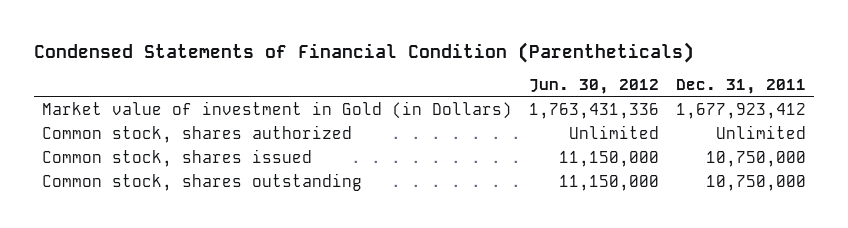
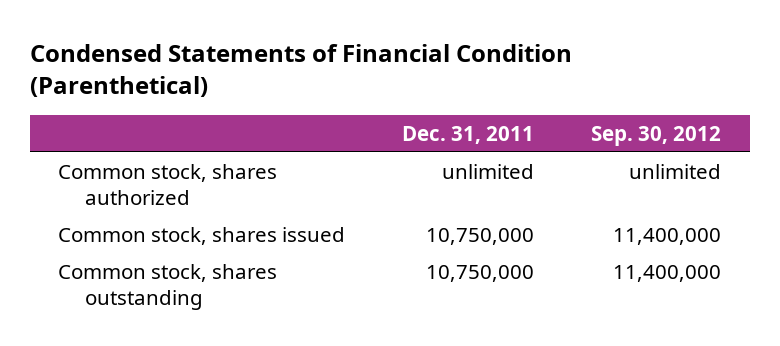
[34,41,695,63] Condensed Statements of Financial Condition (Parentheticals) -> [29,44,572,98] Condensed Statements of Financial Condition (Parenthetical)
[528,79,659,95] Jun. 30, 2012 -> none
none -> [591,125,722,146] Sep. 30, 2012
[42,101,513,120] Market value of investment in Gold (in Dollars) -> none
[715,125,806,140] Unlimited -> [442,163,535,179] unlimited

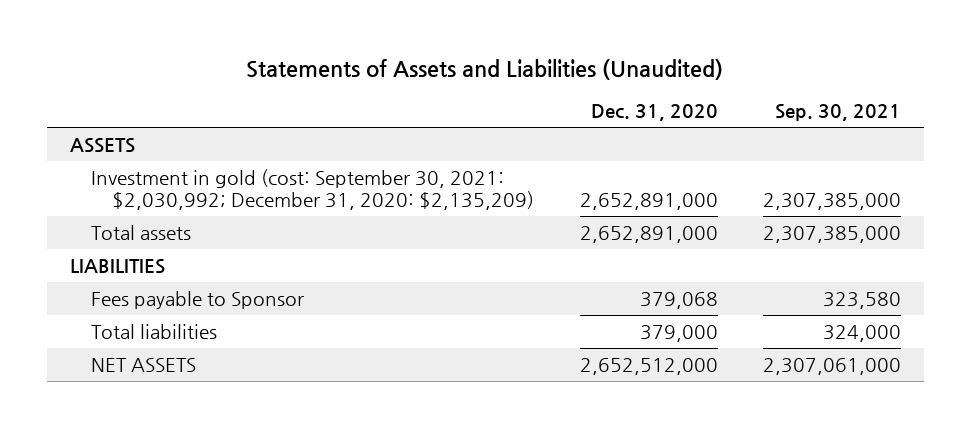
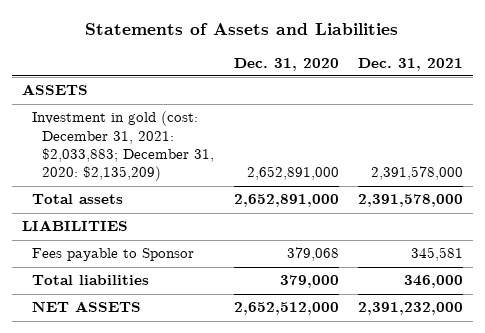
[246,58,724,80] Statements of Assets and Liabilities (Unaudited) -> [85,22,399,35] Statements of Assets and Liabilities
[775,104,902,122] Sep. 30, 2021 -> none
none -> [358,57,464,71] Dec. 31, 2021
[90,168,534,210] Investment in gold (cost: September 30, 2021: $2,030,992; December 31, 2020: $2,135,209) -> [31,111,215,182] Investment in gold (cost: December 31, 2021: $2,033,883; December 31, 2020: $2,135,209)

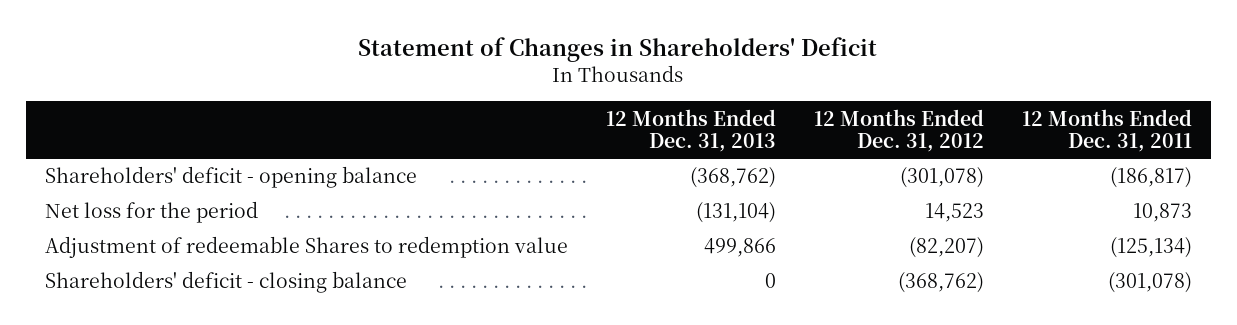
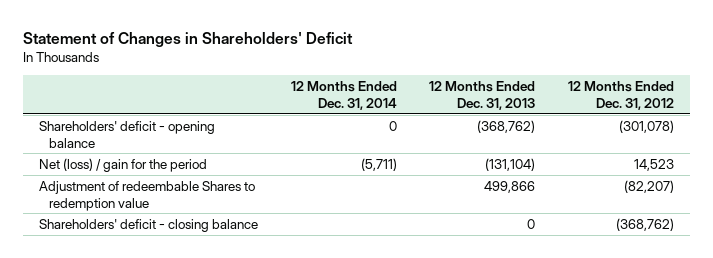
[1022,108,1193,153] 12 Months Ended Dec. 31, 2011 -> none
none -> [290,81,397,110] 12 Months Ended Dec. 31, 2014
[44,201,258,224] Net loss for the period -> [39,157,208,172] Net (loss) / gain for the period
[44,236,568,259] Adjustment of redeemable Shares to redemption value -> [39,180,256,211] Adjustment of redeembable Shares to redemption value

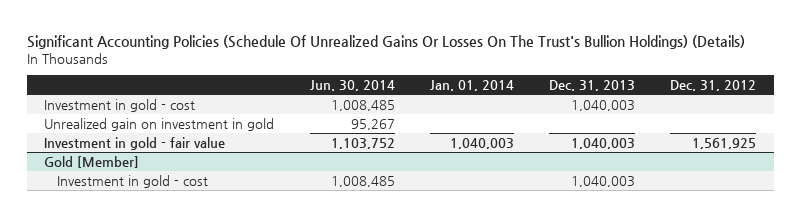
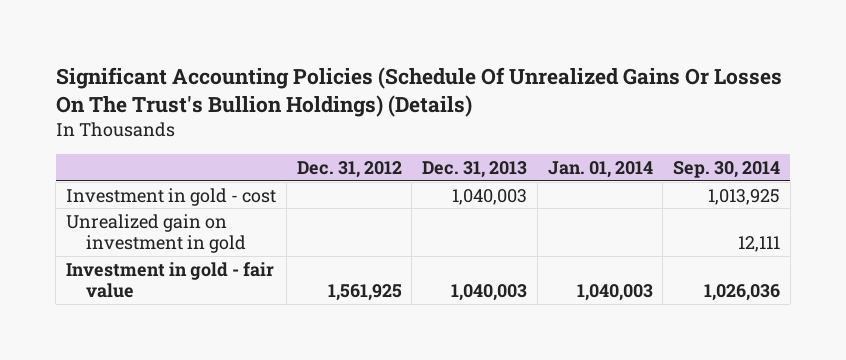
[309,79,395,91] Jun. 30, 2014 -> none
none -> [673,161,781,179] Sep. 30, 2014
[44,155,140,168] Gold [Member] -> none
[57,174,209,188] Investment in gold - cost -> none

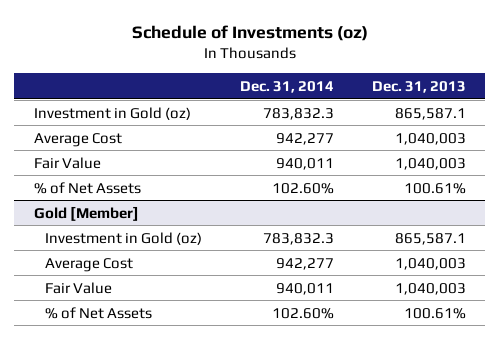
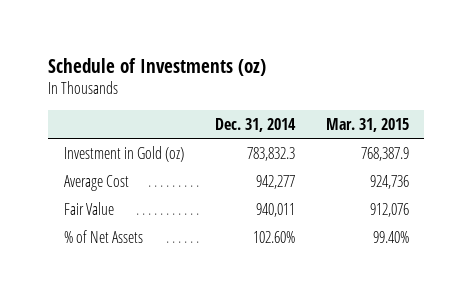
[371,80,466,93] Dec. 31, 2013 -> none
none -> [325,117,409,132] Mar. 31, 2015
[33,205,139,221] Gold [Member] -> none
[44,231,202,245] Investment in Gold (oz) -> none
[44,257,133,272] Average Cost -> none
[44,281,112,294] Fair Value -> none
[44,306,152,319] % of Net Assets -> none

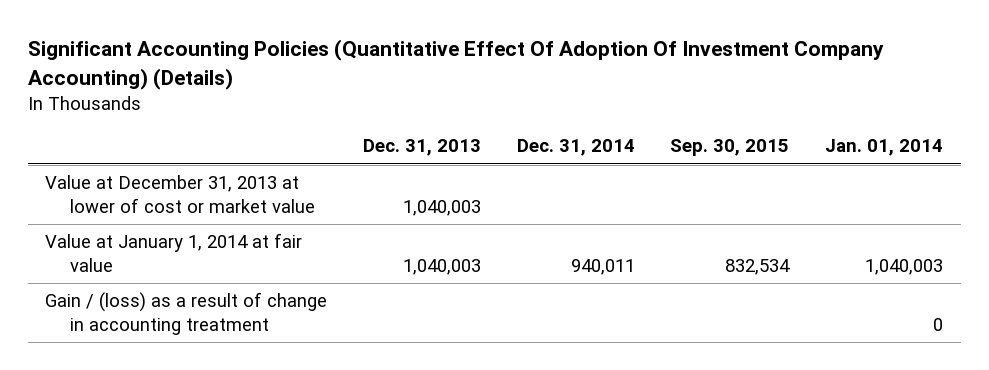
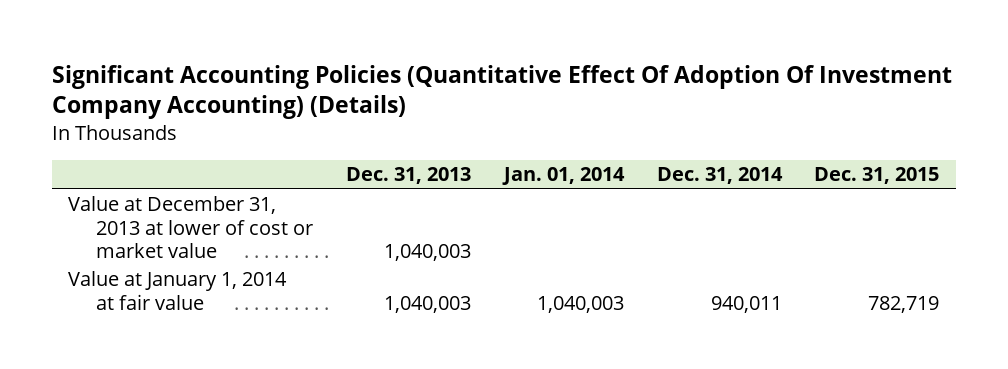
[670,139,790,157] Sep. 30, 2015 -> none
none -> [814,167,940,185] Dec. 31, 2015
[45,292,328,335] Gain / (loss) as a result of change in accounting treatment -> none

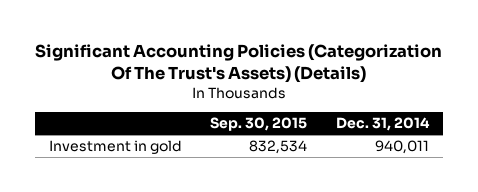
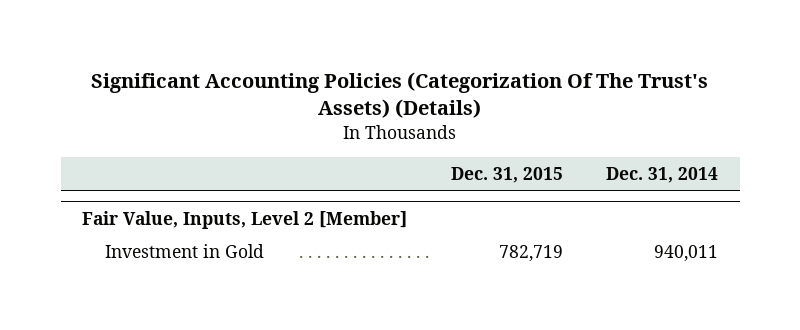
[210,117,308,132] Sep. 30, 2015 -> none
none -> [450,166,563,183] Dec. 31, 2015
none -> [82,210,408,229] Fair Value, Inputs, Level 2 [Member]
[48,140,182,155] Investment in gold -> [105,244,265,259] Investment in Gold

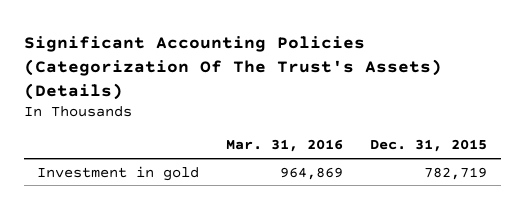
[606,166,719,183] Dec. 31, 2014 -> none
none -> [226,139,344,153] Mar. 31, 2016
[82,210,408,229] Fair Value, Inputs, Level 2 [Member] -> none
[105,244,265,259] Investment in Gold -> [37,165,200,181] Investment in gold

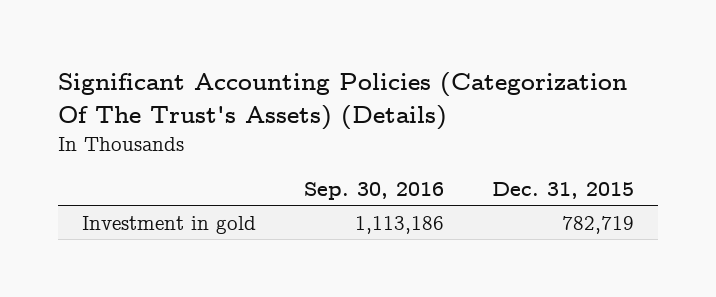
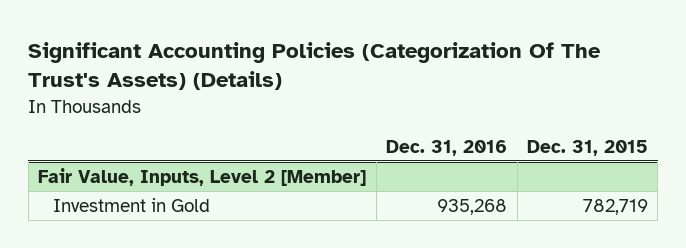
[303,181,444,200] Sep. 30, 2016 -> none
none -> [386,139,508,156] Dec. 31, 2016
none -> [38,167,367,186] Fair Value, Inputs, Level 2 [Member]
[81,215,256,234] Investment in gold -> [53,197,211,212] Investment in Gold

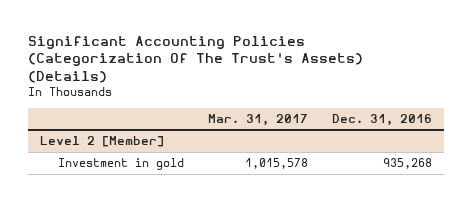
[527,139,649,156] Dec. 31, 2015 -> none
none -> [208,114,309,127] Mar. 31, 2017
[38,167,367,186] Fair Value, Inputs, Level 2 [Member] -> [39,136,164,148] Level 2 [Member]
[53,197,211,212] Investment in Gold -> [57,158,184,171] Investment in gold

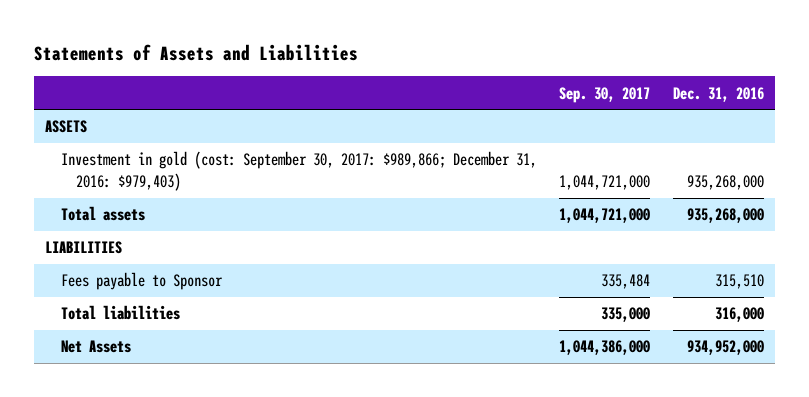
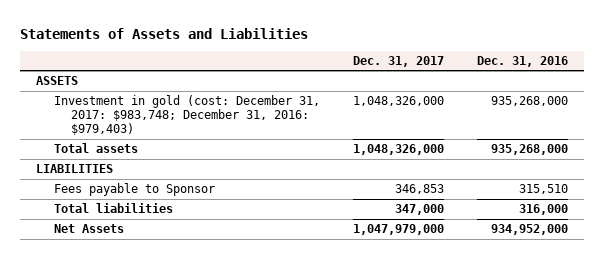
[559,86,651,103] Sep. 30, 2017 -> none
none -> [352,56,444,68] Dec. 31, 2017
[60,151,537,191] Investment in gold (cost: September 30, 2017: $989,866; December 31, 2016: $979,403) -> [53,95,320,136] Investment in gold (cost: December 31, 2017: $983,748; December 31, 2016: $979,403)

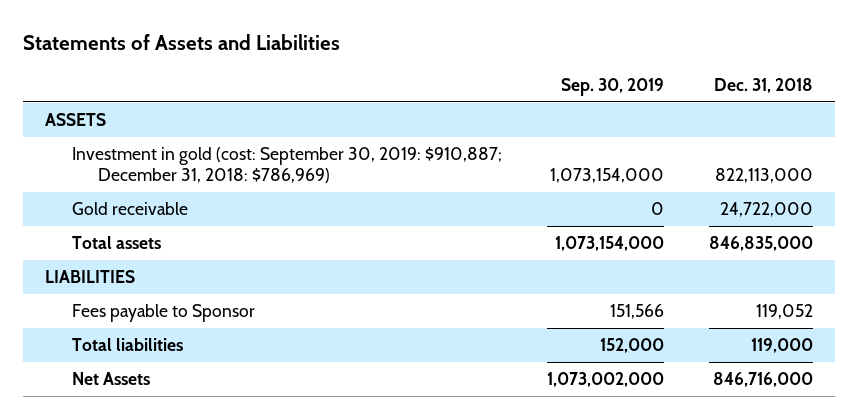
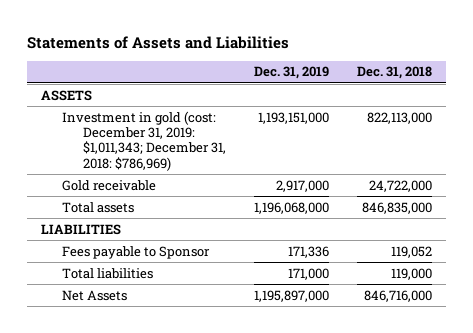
[560,77,664,96] Sep. 30, 2019 -> none
none -> [253,66,329,80] Dec. 31, 2019
[71,147,502,184] Investment in gold (cost: September 30, 2019: $910,887; December 31, 2018: $786,969) -> [62,110,226,171] Investment in gold (cost: December 31, 2019: $1,011,343; December 31, 2018: $786,969)

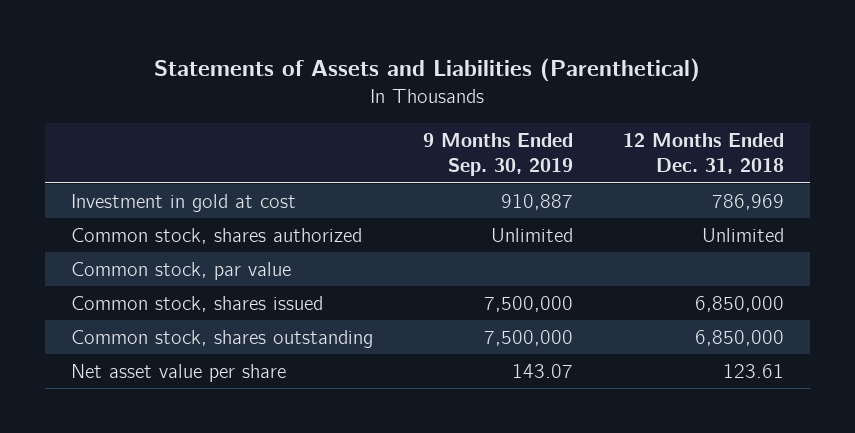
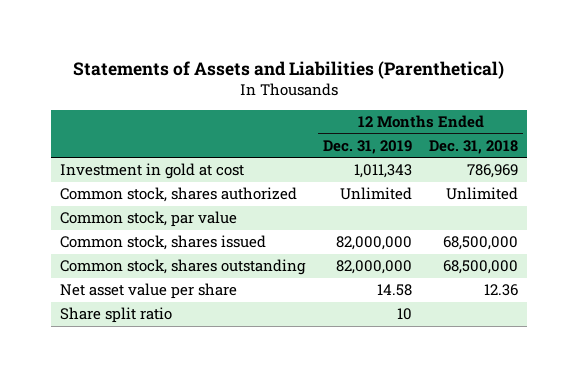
[422,133,573,177] 9 Months Ended Sep. 30, 2019 -> none
none -> [322,140,412,155] Dec. 31, 2019
[695,296,785,313] 6,850,000 -> [443,236,519,251] 68,500,000
[695,330,785,347] 6,850,000 -> [443,260,519,275] 68,500,000
[723,364,785,379] 123.61 -> [484,284,519,297] 12.36
none -> [59,307,172,324] Share split ratio

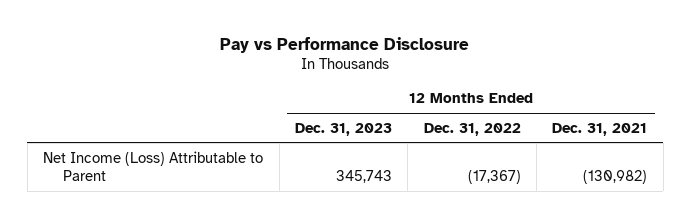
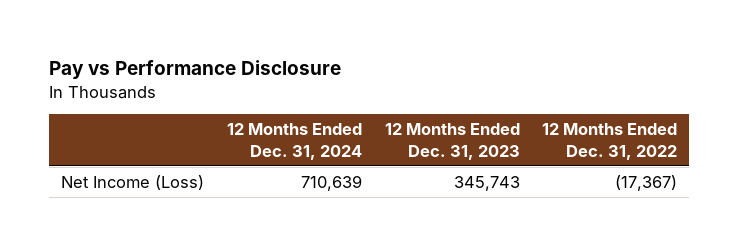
[552,122,648,136] Dec. 31, 2021 -> none
none -> [226,123,362,160] 12 Months Ended Dec. 31, 2024
[43,150,264,181] Net Income (Loss) Attributable to Parent -> [60,174,204,190] Net Income (Loss)

